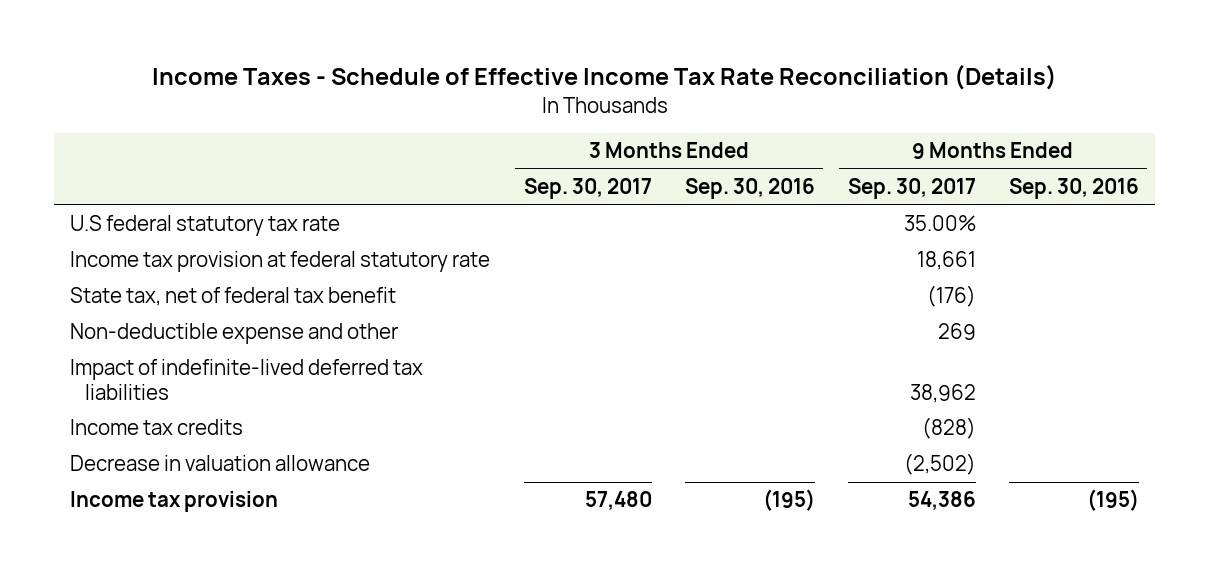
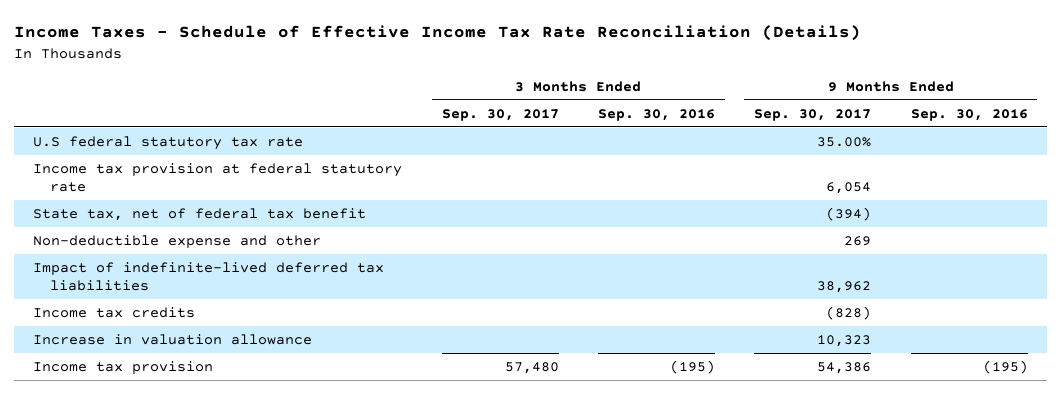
[916,251,976,271] 18,661 -> [826,181,872,194] 6,054
[926,285,976,308] (176) -> [826,206,872,221] (394)
[70,455,371,472] Decrease in valuation allowance -> [33,333,313,345] Increase in valuation allowance
[903,453,976,476] (2,502) -> [817,334,872,347] 10,323

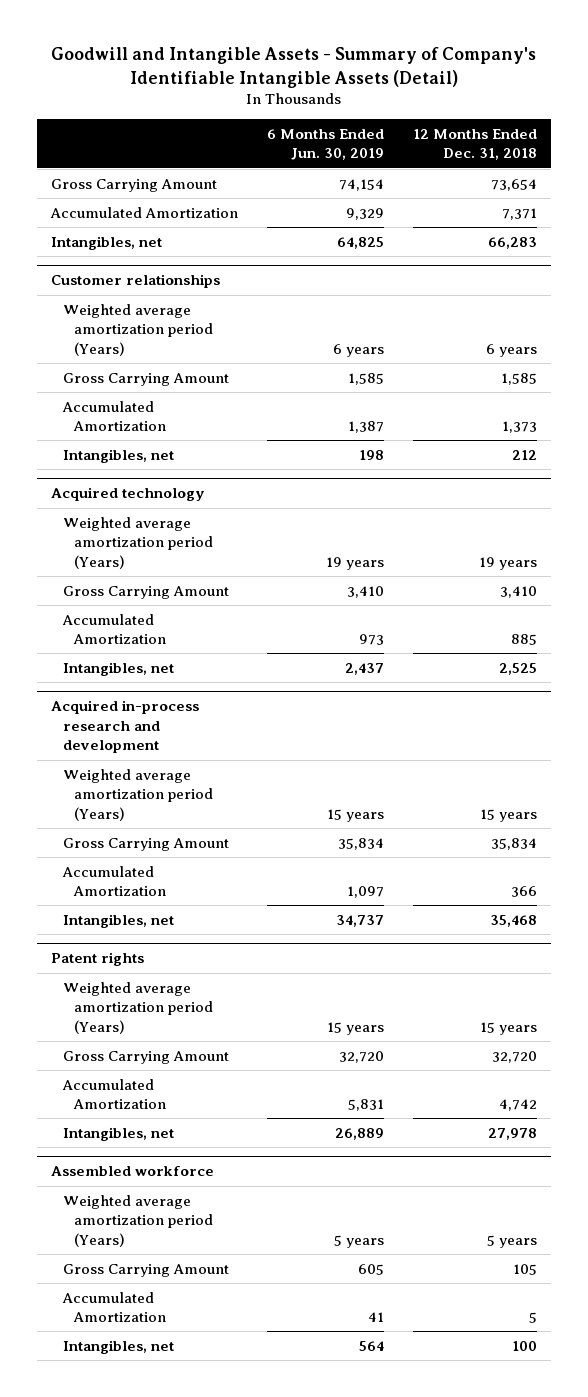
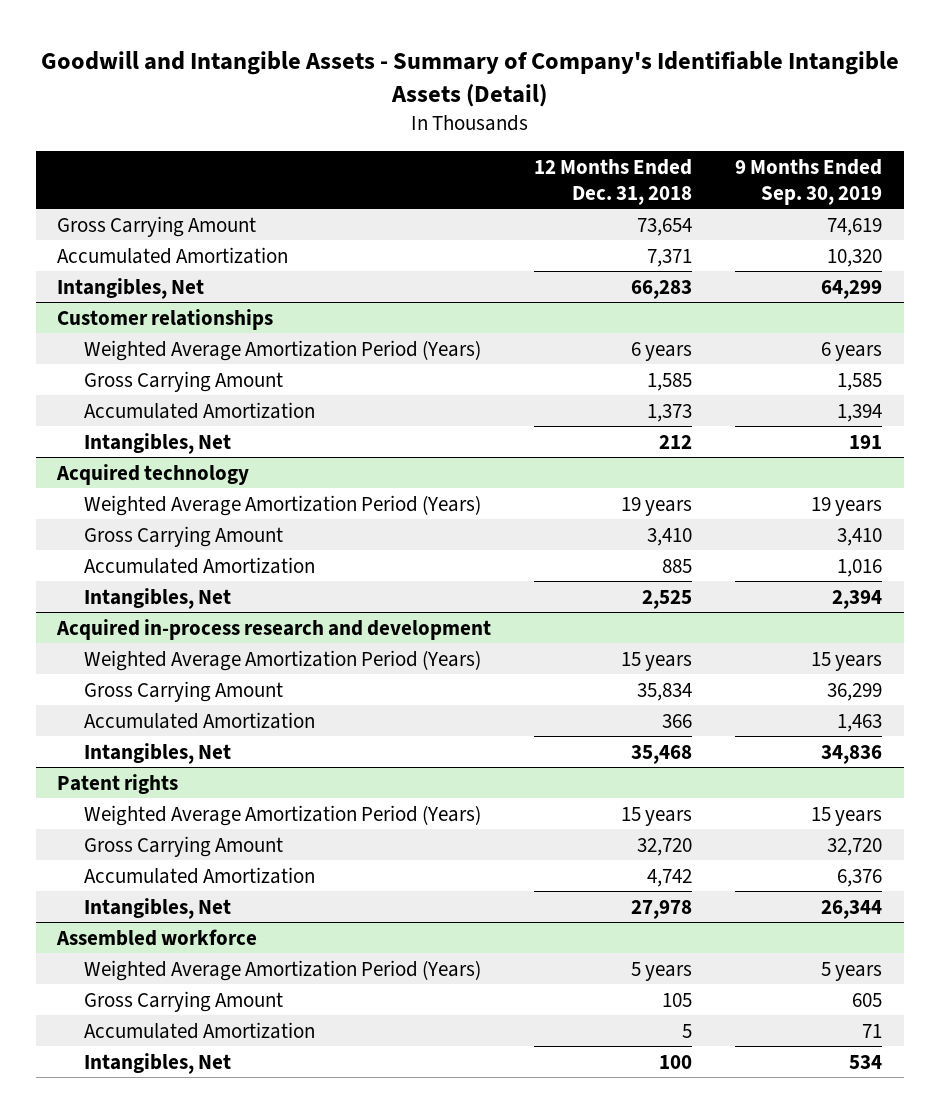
[267,128,385,161] 6 Months Ended Jun. 30, 2019 -> none
none -> [735,158,883,205] 9 Months Ended Sep. 30, 2019
[51,235,163,250] Intangibles, net -> [57,277,205,299] Intangibles, Net
[62,303,213,356] Weighted average amortization period (Years) -> [83,339,481,361] Weighted Average Amortization Period (Years)
[62,448,174,463] Intangibles, net -> [83,432,231,454] Intangibles, Net
[62,516,213,569] Weighted average amortization period (Years) -> [83,494,481,516] Weighted Average Amortization Period (Years)
[62,661,174,676] Intangibles, net -> [83,587,231,609] Intangibles, Net
[62,768,213,821] Weighted average amortization period (Years) -> [83,649,481,671] Weighted Average Amortization Period (Years)
[62,913,174,928] Intangibles, net -> [83,742,231,764] Intangibles, Net
[62,981,213,1034] Weighted average amortization period (Years) -> [83,804,481,826] Weighted Average Amortization Period (Years)
[62,1126,174,1141] Intangibles, net -> [83,897,231,919] Intangibles, Net
[62,1194,213,1247] Weighted average amortization period (Years) -> [83,959,481,981] Weighted Average Amortization Period (Years)
[62,1339,174,1354] Intangibles, net -> [83,1052,231,1074] Intangibles, Net

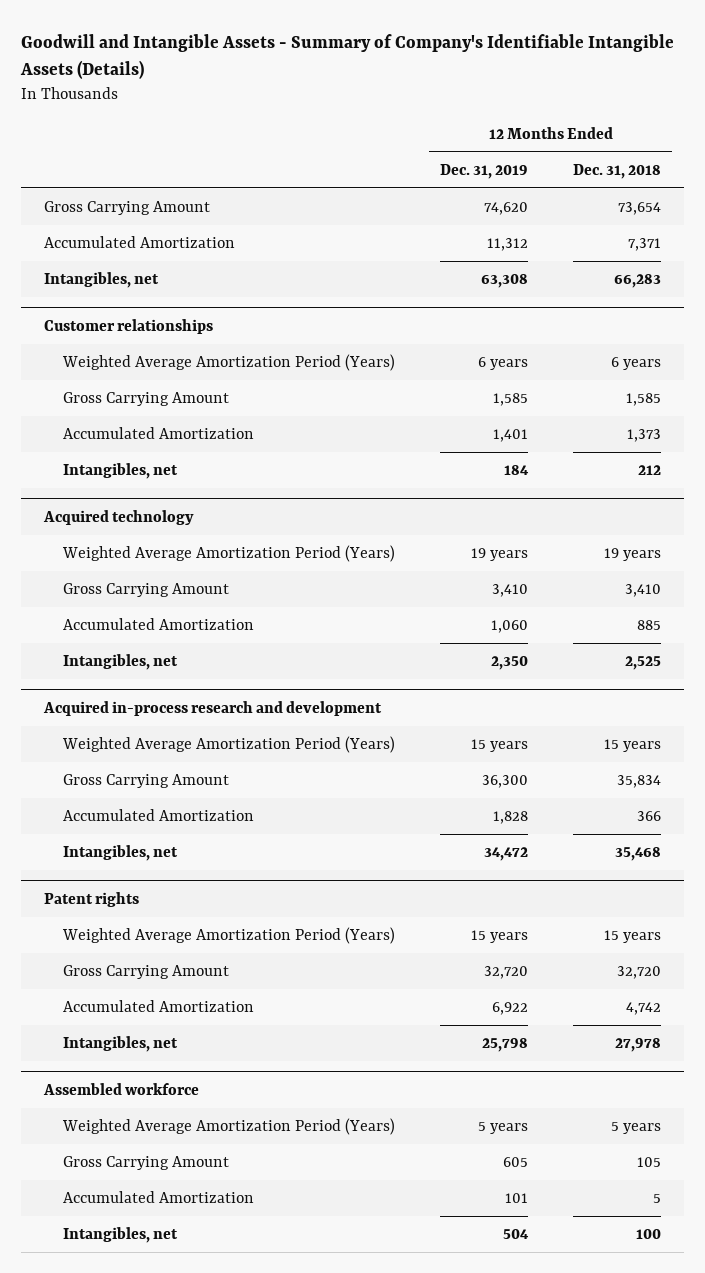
[40,50,899,107] Goodwill and Intangible Assets - Summary of Company's Identifiable Intangible Assets (Detail) -> [20,34,675,80] Goodwill and Intangible Assets - Summary of Company's Identifiable Intangible Assets (Details)
[735,158,883,205] 9 Months Ended Sep. 30, 2019 -> none
none -> [439,163,528,179] Dec. 31, 2019
[57,277,205,299] Intangibles, Net -> [43,271,159,288] Intangibles, net
[83,432,231,454] Intangibles, Net -> [62,462,178,479] Intangibles, net
[83,587,231,609] Intangibles, Net -> [62,653,178,670] Intangibles, net
[83,742,231,764] Intangibles, Net -> [62,844,178,861] Intangibles, net
[83,897,231,919] Intangibles, Net -> [62,1035,178,1052] Intangibles, net
[83,1052,231,1074] Intangibles, Net -> [62,1226,178,1243] Intangibles, net

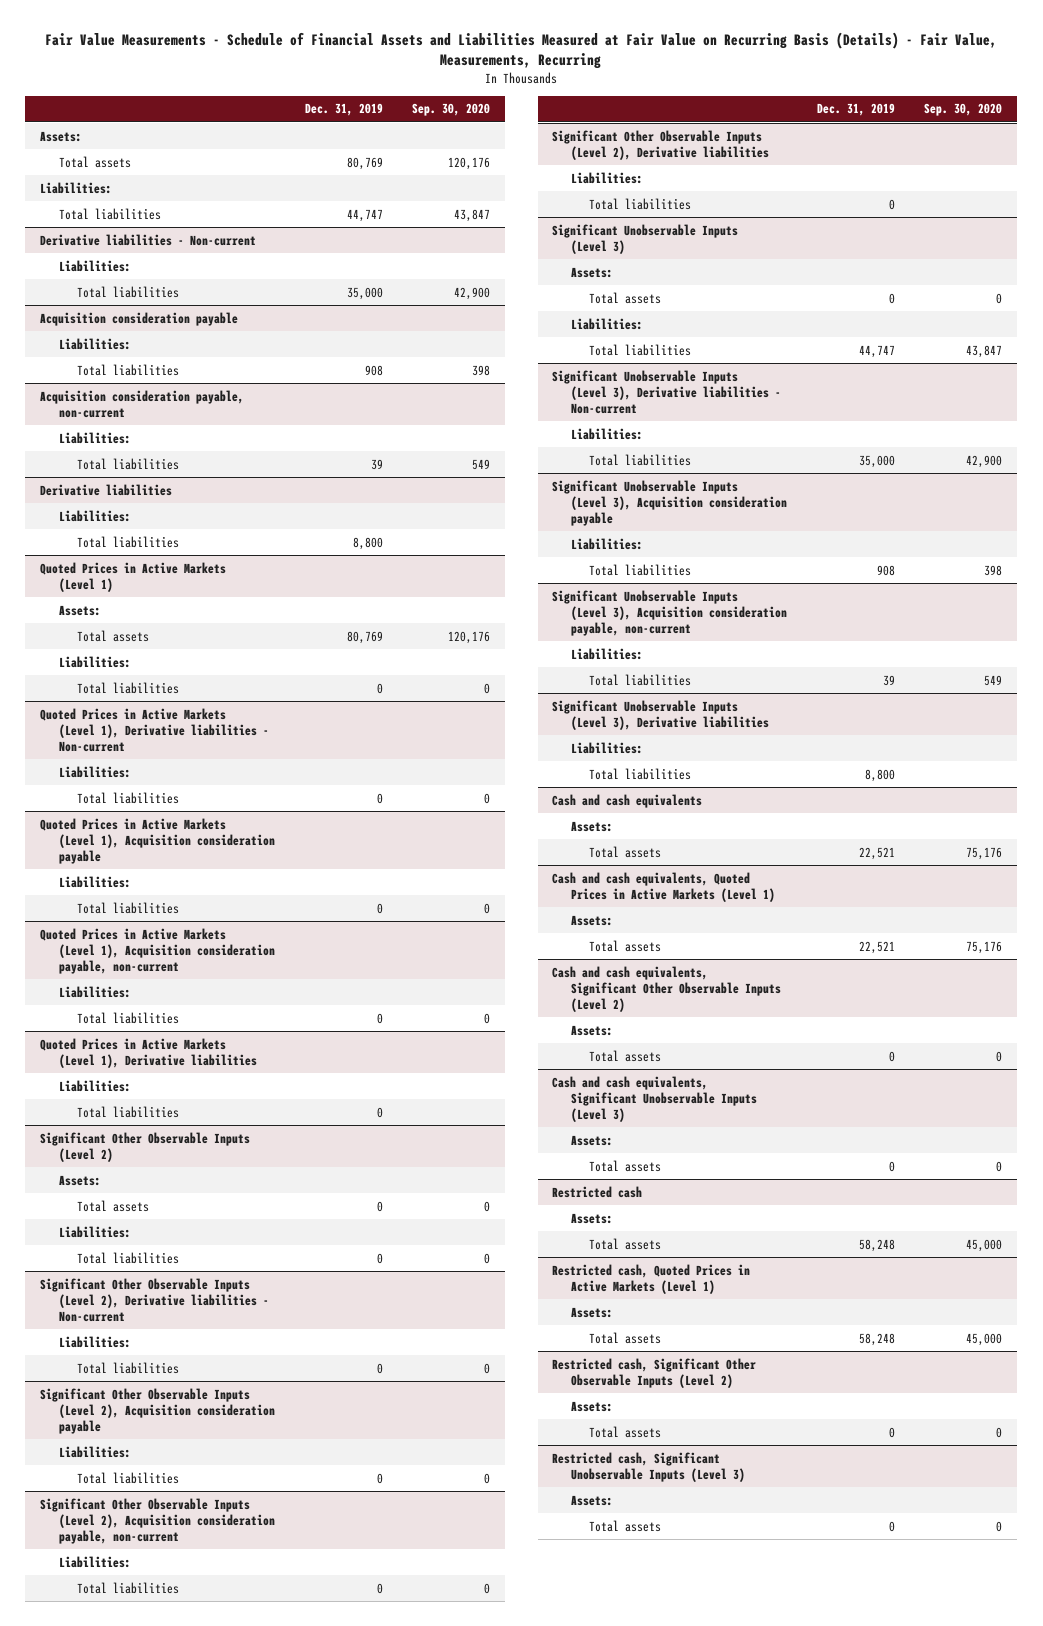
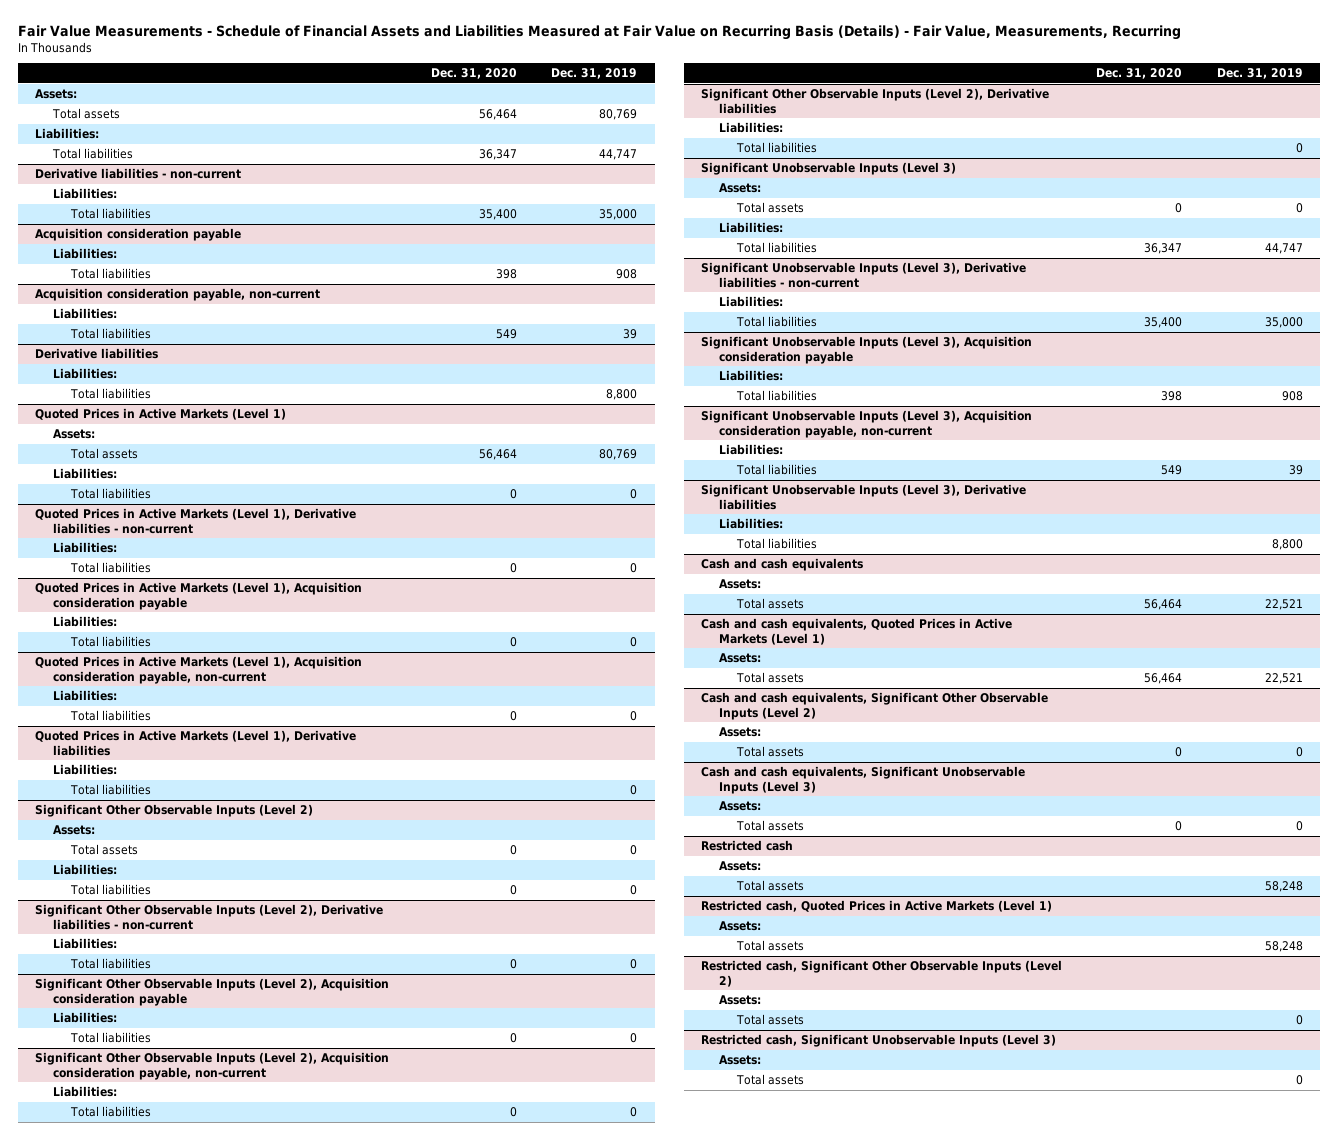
[412,103,491,117] Sep. 30, 2020 -> none
none -> [430,68,517,80] Dec. 31, 2020
[40,233,257,246] Derivative liabilities - Non-current -> [35,167,242,179] Derivative liabilities - non-current
[40,707,269,752] Quoted Prices in Active Markets (Level 1), Derivative liabilities - Non-current -> [35,507,357,534] Quoted Prices in Active Markets (Level 1), Derivative liabilities - non-current
[40,1277,269,1322] Significant Other Observable Inputs (Level 2), Derivative liabilities - Non-current -> [35,903,384,930] Significant Other Observable Inputs (Level 2), Derivative liabilities - non-current
[552,369,781,414] Significant Unobservable Inputs (Level 3), Derivative liabilities - Non-current -> [700,261,1026,288] Significant Unobservable Inputs (Level 3), Derivative liabilities - non-current

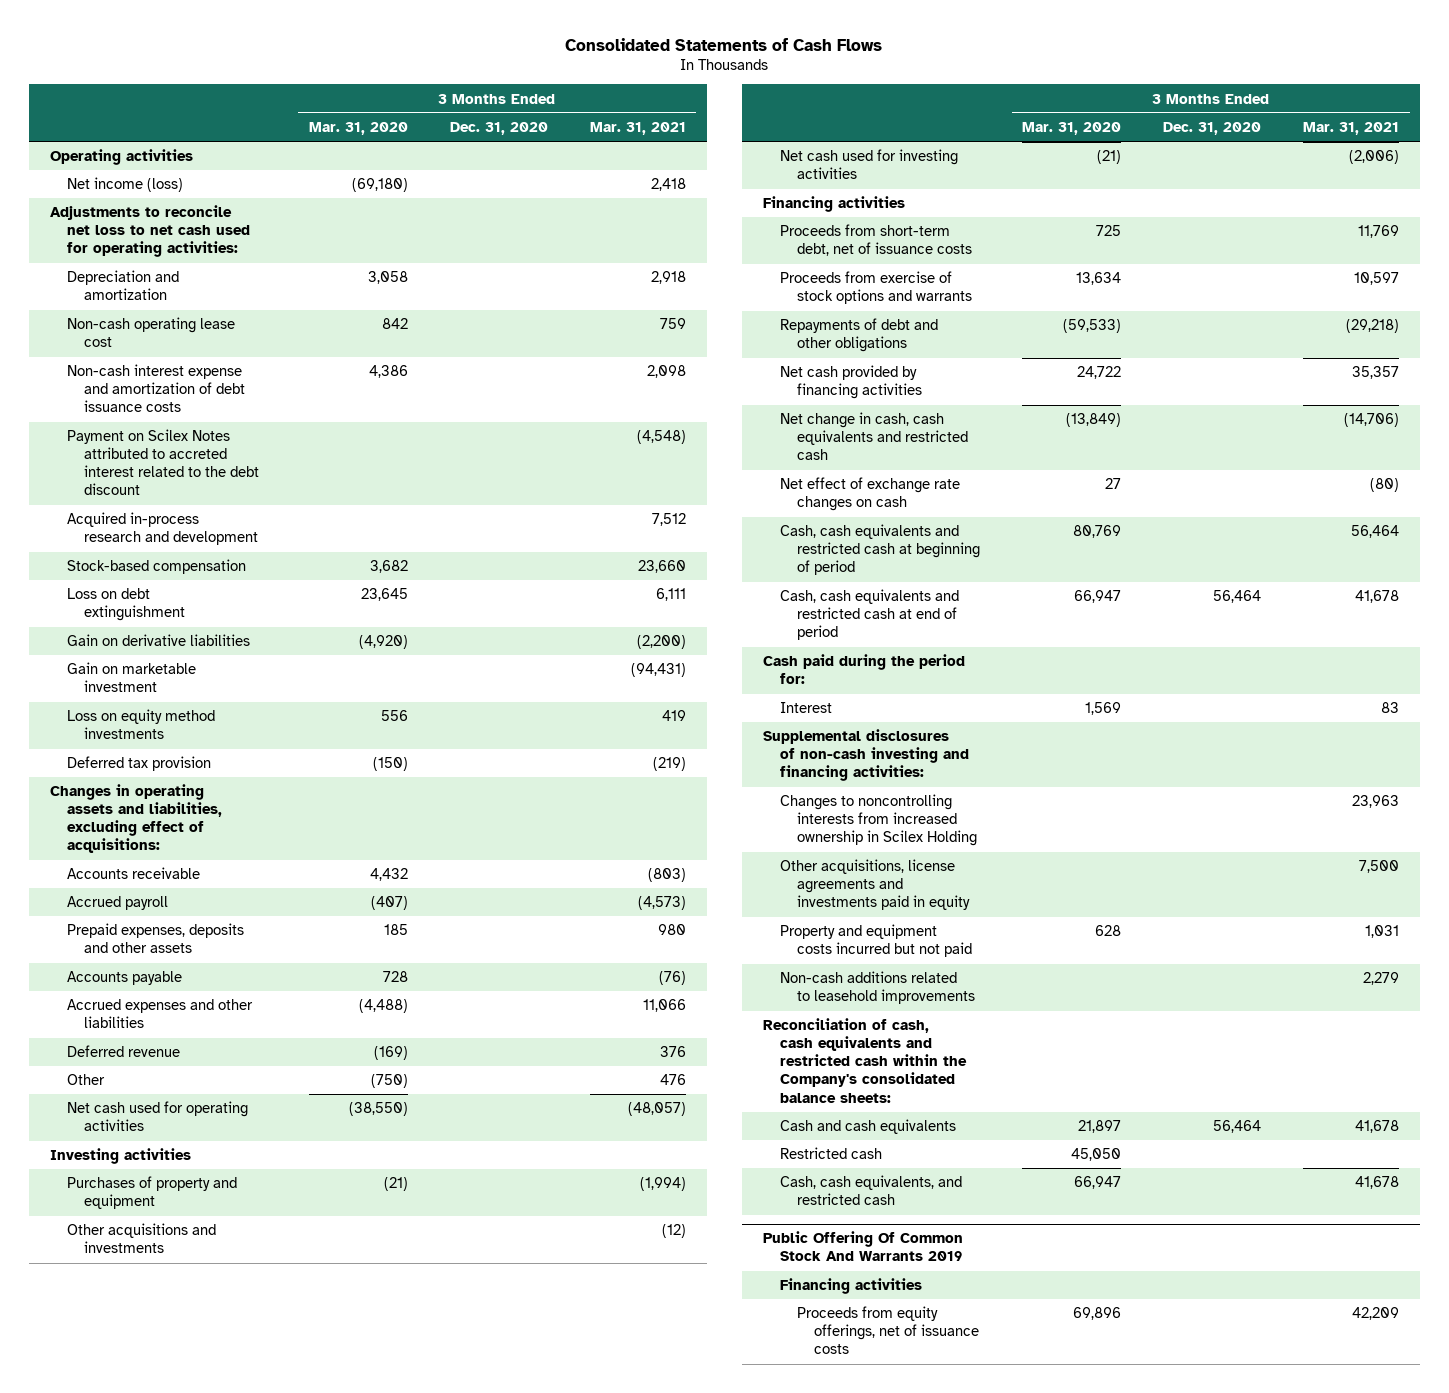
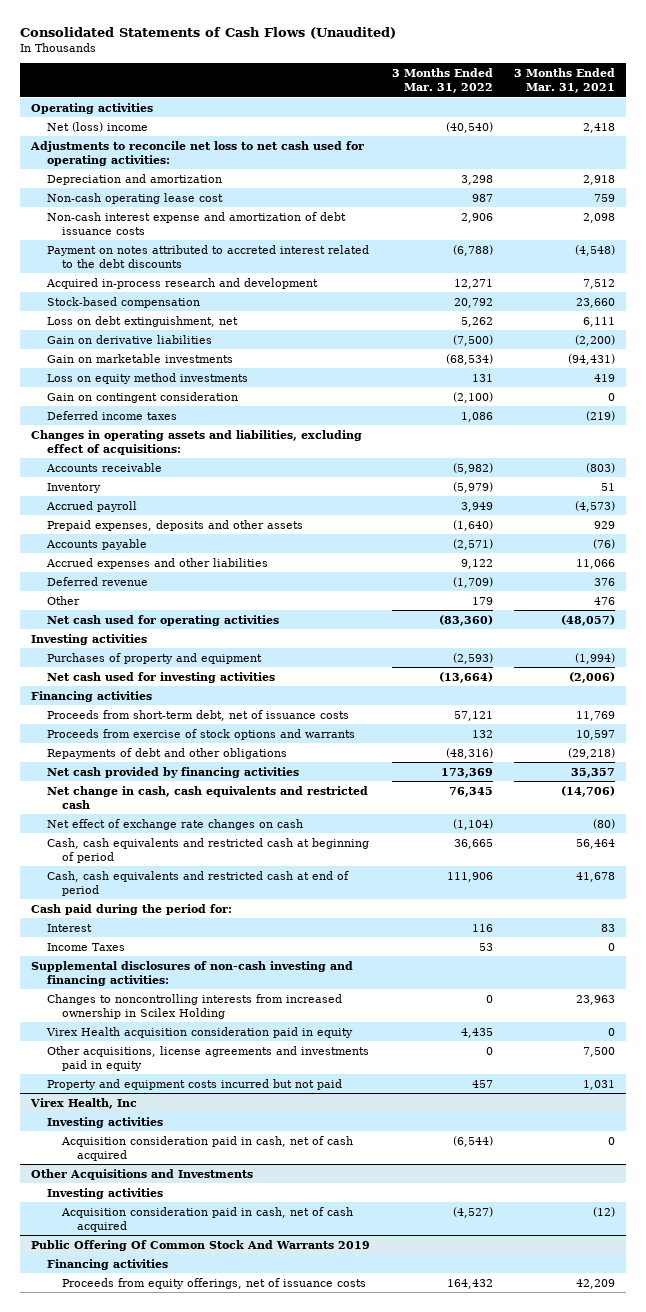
[565,37,883,51] Consolidated Statements of Cash Flows -> [20,27,397,40] Consolidated Statements of Cash Flows (Unaudited)
[308,121,408,135] Mar. 31, 2020 -> none
[449,121,548,135] Dec. 31, 2020 -> none
none -> [391,68,493,94] 3 Months Ended Mar. 31, 2022
[66,177,183,193] Net income (loss) -> [46,121,148,132] Net (loss) income
[66,429,259,496] Payment on Scilex Notes attributed to accreted interest related to the debt discount -> [46,244,369,268] Payment on notes attributed to accreted interest related to the debt discounts
[66,588,185,622] Loss on debt extinguishment -> [46,315,238,327] Loss on debt extinguishment, net
[66,662,196,693] Gain on marketable investment -> [46,353,233,363] Gain on marketable investments
none -> [46,391,238,403] Gain on contingent consideration
[66,756,211,772] Deferred tax provision -> [46,410,177,420] Deferred income taxes
none -> [46,482,101,493] Inventory
[657,924,686,936] 980 -> [594,520,616,529] 929
[66,1223,216,1254] Other acquisitions and investments -> none
none -> [46,942,125,951] Income Taxes
none -> [45,1026,353,1038] Virex Health acquisition consideration paid in equity
[780,971,976,1005] Non-cash additions related to leasehold improvements -> none
[763,1018,968,1103] Reconciliation of cash, cash equivalents and restricted cash within the Company's consolidated balance sheets: -> none
[780,1119,957,1135] Cash and cash equivalents -> none
[780,1147,883,1160] Restricted cash -> none
[780,1175,963,1206] Cash, cash equivalents, and restricted cash -> none
none -> [30,1097,138,1109] Virex Health, Inc
none -> [46,1116,163,1128] Investing activities
none -> [60,1135,353,1161] Acquisition consideration paid in cash, net of cash acquired
none -> [31,1168,254,1180] Other Acquisitions and Investments
none -> [46,1187,163,1199] Investing activities
none -> [60,1206,353,1232] Acquisition consideration paid in cash, net of cash acquired

